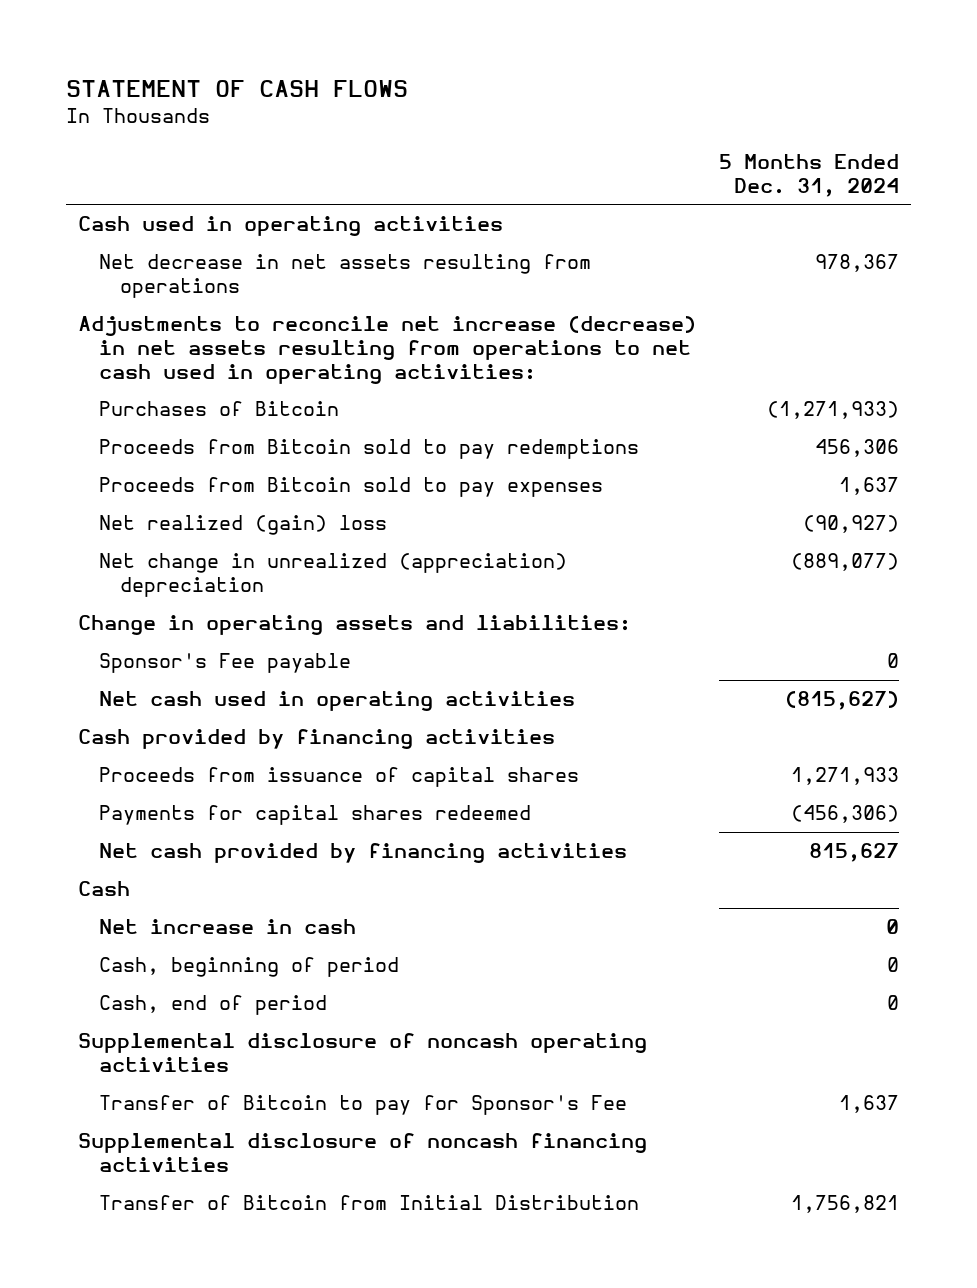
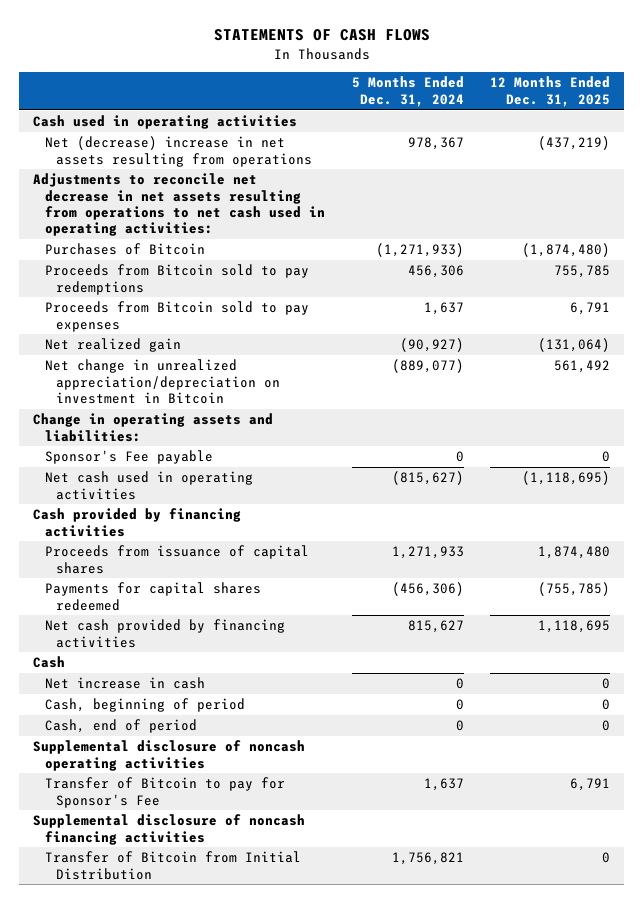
[66,79,409,97] STATEMENT OF CASH FLOWS -> [213,29,430,42] STATEMENTS OF CASH FLOWS
none -> [490,76,611,107] 12 Months Ended Dec. 31, 2025
[98,254,591,299] Net decrease in net assets resulting from operations -> [44,136,313,167] Net (decrease) increase in net assets resulting from operations
[77,316,696,384] Adjustments to reconcile net increase (decrease) in net assets resulting from operations to net cash used in operating activities: -> [32,173,325,237] Adjustments to reconcile net decrease in net assets resulting from operations to net cash used in operating activities:
[98,515,387,536] Net realized (gain) loss -> [44,338,181,353] Net realized gain
[98,553,567,598] Net change in unrealized (appreciation) depreciation -> [44,359,281,405] Net change in unrealized appreciation/depreciation on investment in Bitcoin

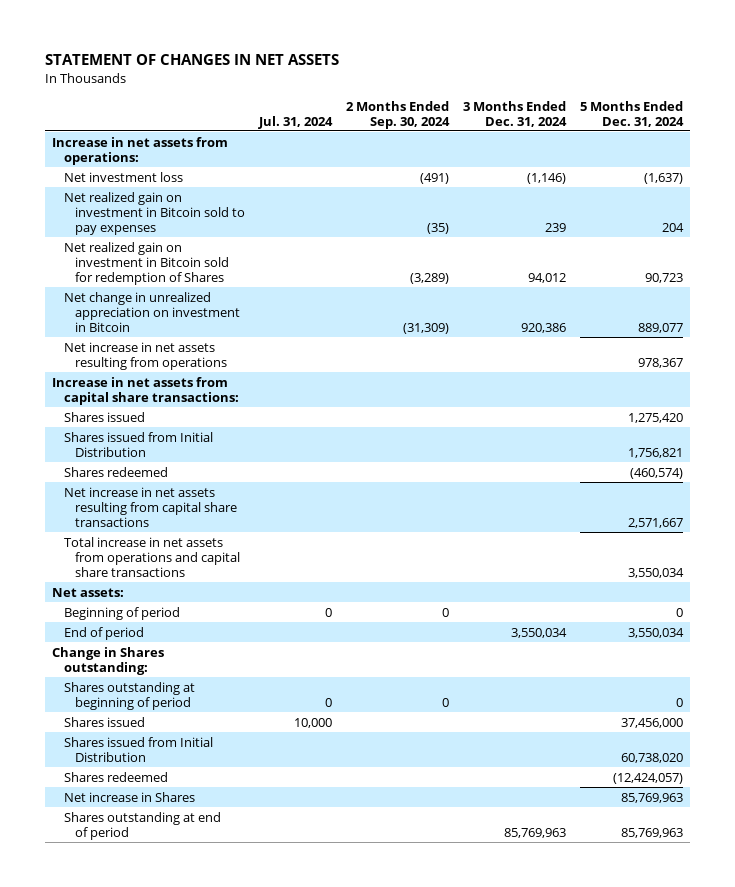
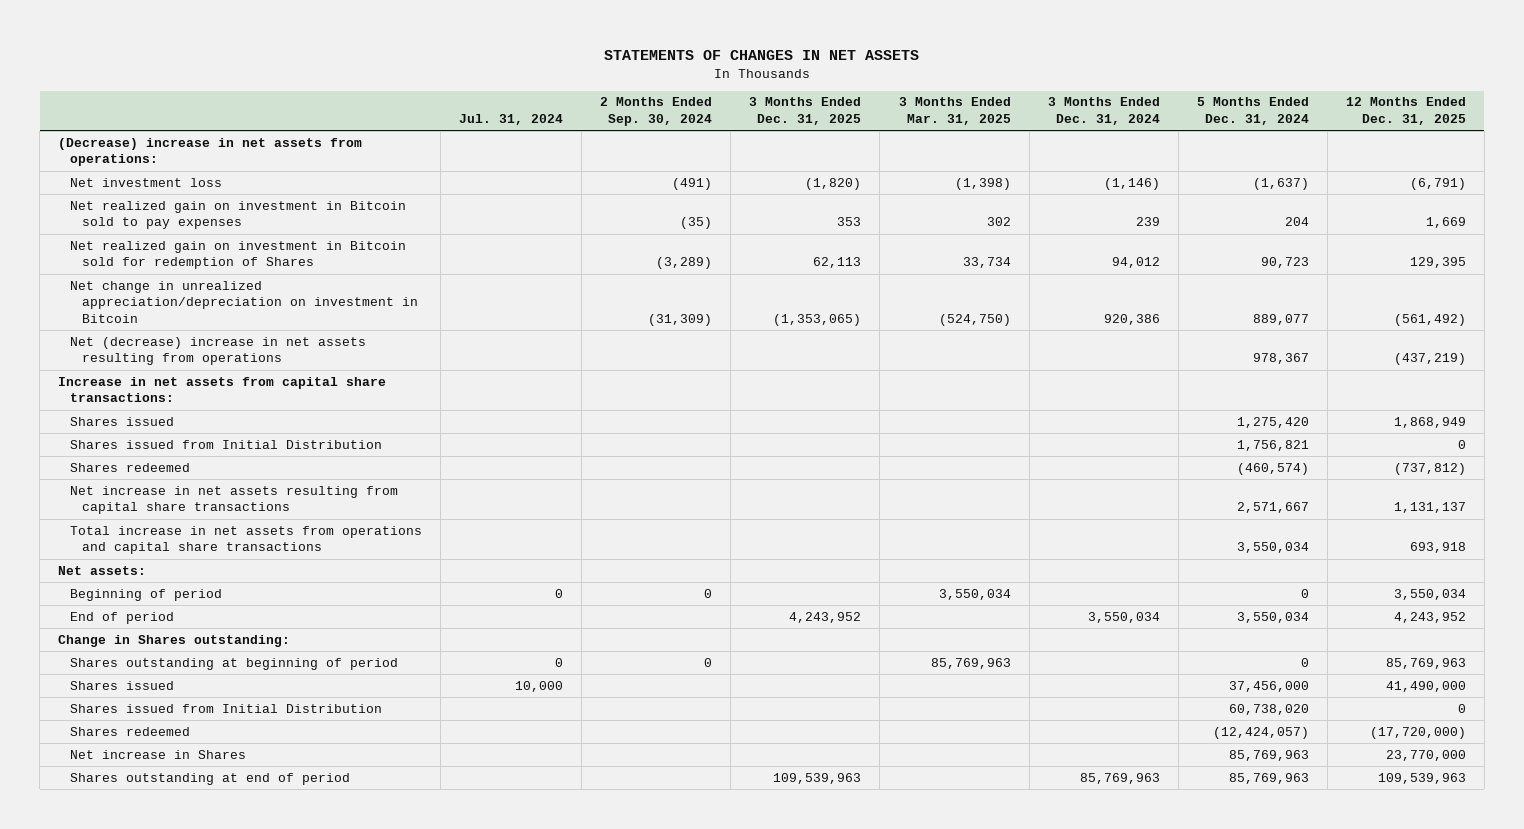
[44,54,339,66] STATEMENT OF CHANGES IN NET ASSETS -> [604,49,920,60] STATEMENTS OF CHANGES IN NET ASSETS
none -> [749,97,862,126] 3 Months Ended Dec. 31, 2025
none -> [898,97,1011,126] 3 Months Ended Mar. 31, 2025
none -> [1345,97,1466,126] 12 Months Ended Dec. 31, 2025
[51,136,228,165] Increase in net assets from operations: -> [58,137,363,167] (Decrease) increase in net assets from operations:
[63,291,241,332] Net change in unrealized appreciation on investment in Bitcoin -> [70,280,418,324] Net change in unrealized appreciation/depreciation on investment in Bitcoin
[63,341,228,370] Net increase in net assets resulting from operations -> [70,336,367,366] Net (decrease) increase in net assets resulting from operations

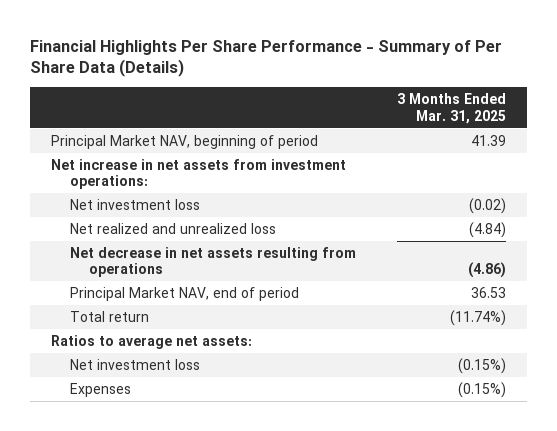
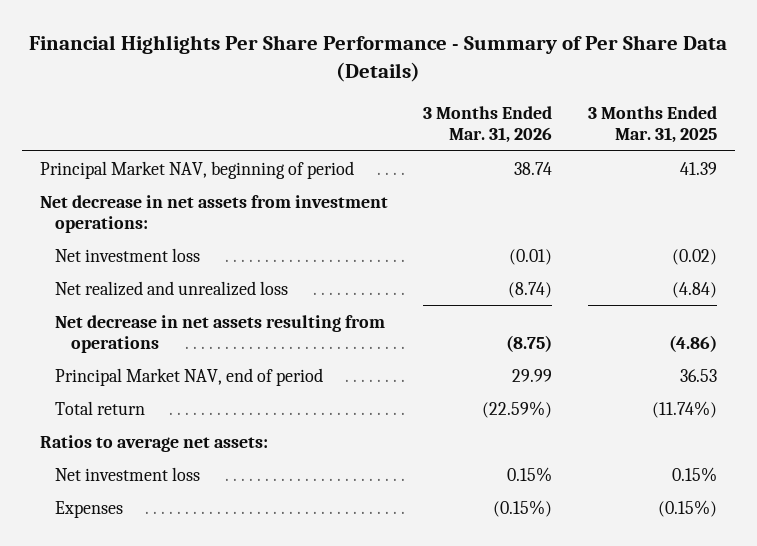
none -> [423,106,553,144] 3 Months Ended Mar. 31, 2026
[50,158,346,190] Net increase in net assets from investment operations: -> [39,194,388,233] Net decrease in net assets from investment operations:
[457,357,506,374] (0.15%) -> [671,466,717,482] 0.15%

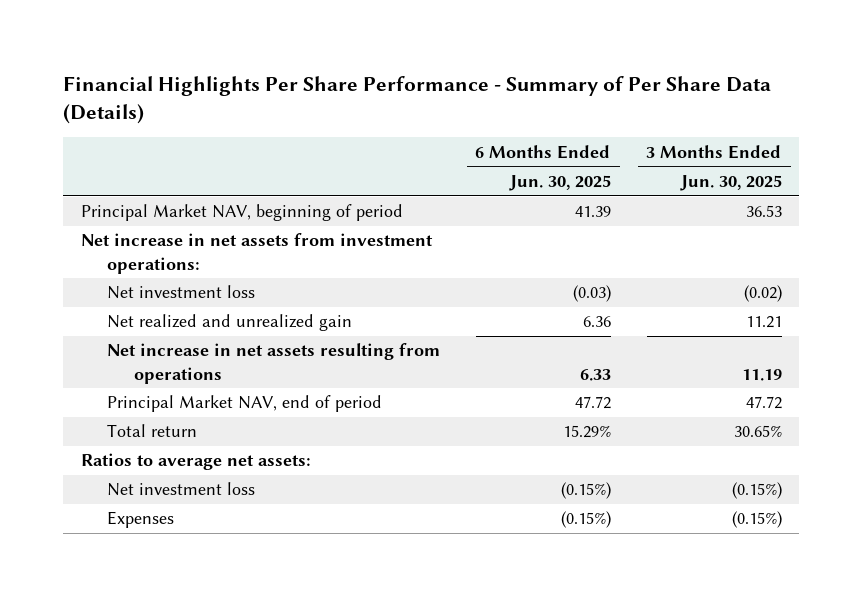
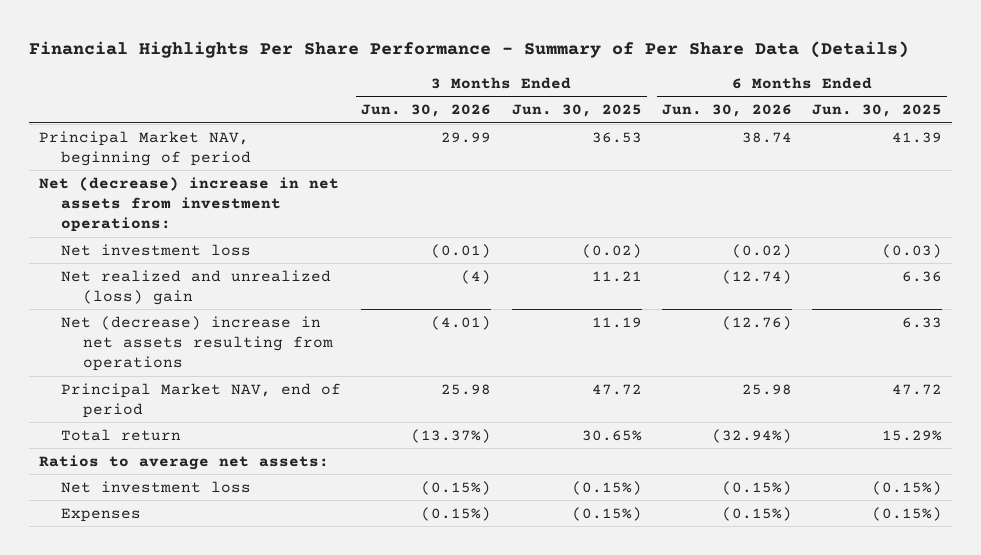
none -> [361,104,492,118] Jun. 30, 2026
none -> [661,104,792,118] Jun. 30, 2026
[80,233,433,274] Net increase in net assets from investment operations: -> [39,176,340,233] Net (decrease) increase in net assets from investment operations:
[107,314,353,332] Net realized and unrealized gain -> [60,269,331,305] Net realized and unrealized (loss) gain
[107,343,441,384] Net increase in net assets resulting from operations -> [60,315,333,372] Net (decrease) increase in net assets resulting from operations

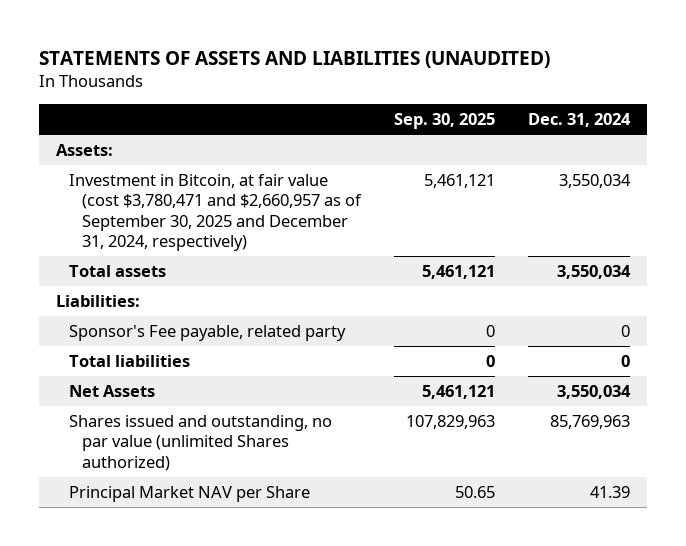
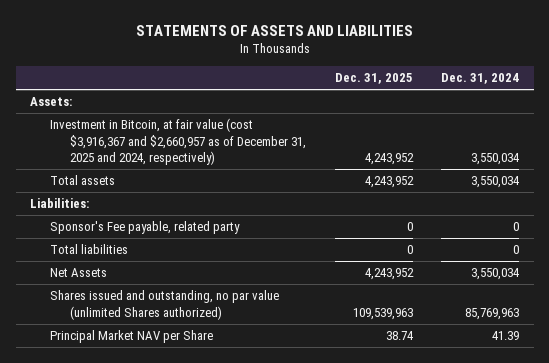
[39,50,551,68] STATEMENTS OF ASSETS AND LIABILITIES (UNAUDITED) -> [135,24,413,36] STATEMENTS OF ASSETS AND LIABILITIES
[394,112,496,129] Sep. 30, 2025 -> none
none -> [334,73,413,85] Dec. 31, 2025
[68,174,362,251] Investment in Bitcoin, at fair value (cost $3,780,471 and $2,660,957 as of September 30, 2025 and December 31, 2024, respectively) -> [49,118,306,166] Investment in Bitcoin, at fair value (cost $3,916,367 and $2,660,957 as of December 31, 2025 and 2024, respectively)

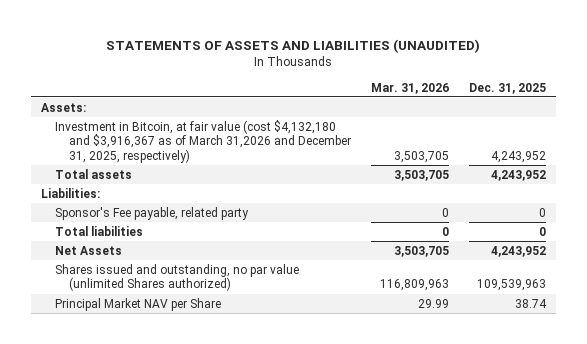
[135,24,413,36] STATEMENTS OF ASSETS AND LIABILITIES -> [106,38,481,53] STATEMENTS OF ASSETS AND LIABILITIES (UNAUDITED)
[441,73,520,85] Dec. 31, 2024 -> none
none -> [370,82,449,94] Mar. 31, 2026
[49,118,306,166] Investment in Bitcoin, at fair value (cost $3,916,367 and $2,660,957 as of December 31, 2025 and 2024, respectively) -> [54,119,351,163] Investment in Bitcoin, at fair value (cost $4,132,180 and $3,916,367 as of March 31,2026 and December 31, 2025, respectively)

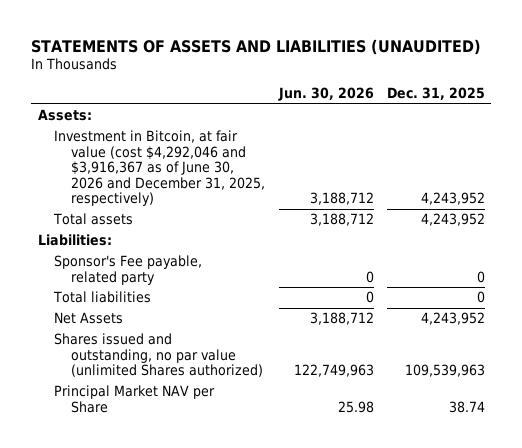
[370,82,449,94] Mar. 31, 2026 -> none
none -> [277,87,374,102] Jun. 30, 2026
[54,119,351,163] Investment in Bitcoin, at fair value (cost $4,132,180 and $3,916,367 as of March 31,2026 and December 31, 2025, respectively) -> [54,130,266,207] Investment in Bitcoin, at fair value (cost $4,292,046 and $3,916,367 as of June 30, 2026 and December 31, 2025, respectively)

